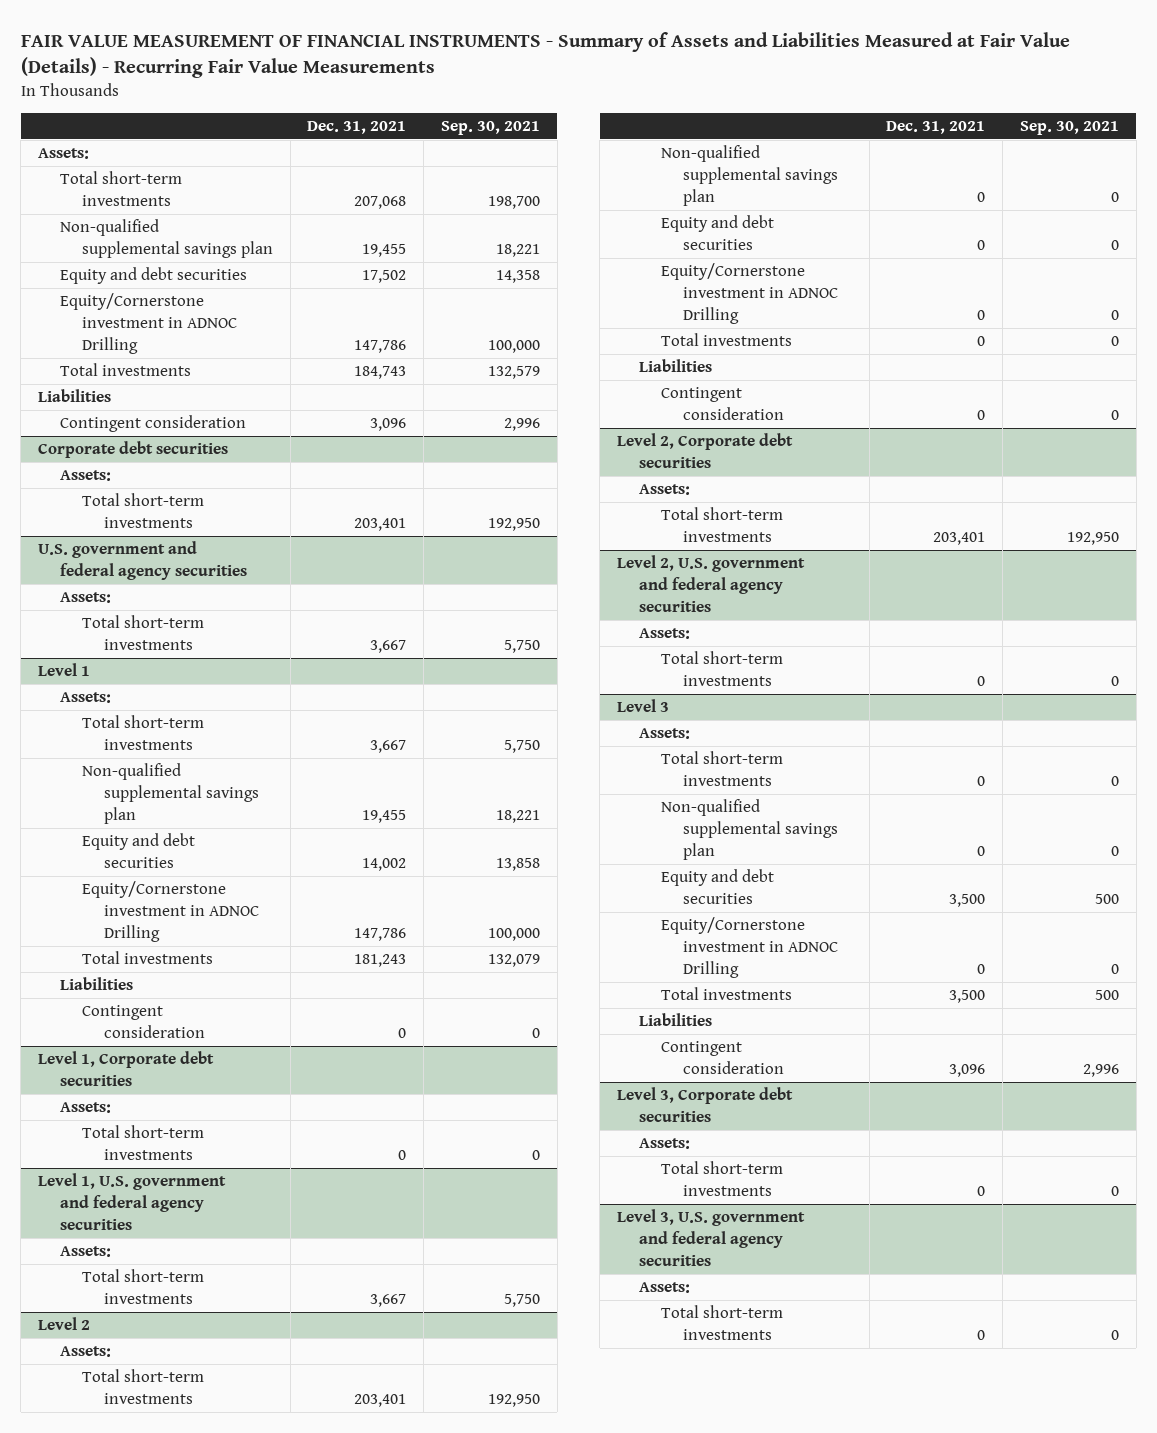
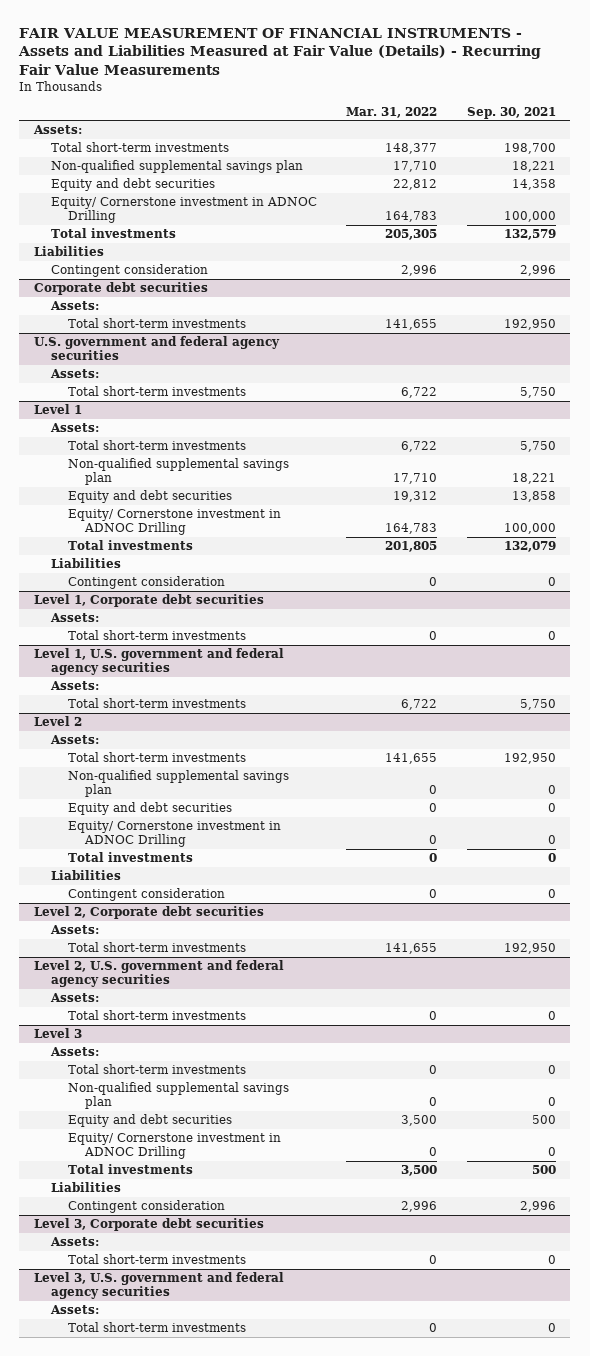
[20,31,1070,78] FAIR VALUE MEASUREMENT OF FINANCIAL INSTRUMENTS - Summary of Assets and Liabilities Measured at Fair Value (Details) - Recurring Fair Value Measurements -> [18,27,542,75] FAIR VALUE MEASUREMENT OF FINANCIAL INSTRUMENTS - Assets and Liabilities Measured at Fair Value (Details) - Recurring Fair Value Measurements
[307,120,407,134] Dec. 31, 2021 -> none
none -> [346,106,438,118] Mar. 31, 2022
[59,293,237,354] Equity/Cornerstone investment in ADNOC Drilling -> [51,197,318,224] Equity/ Cornerstone investment in ADNOC Drilling
[81,881,259,942] Equity/Cornerstone investment in ADNOC Drilling -> [68,509,282,536] Equity/ Cornerstone investment in ADNOC Drilling
[660,263,838,324] Equity/Cornerstone investment in ADNOC Drilling -> [68,821,282,848] Equity/ Cornerstone investment in ADNOC Drilling
[660,917,838,978] Equity/Cornerstone investment in ADNOC Drilling -> [68,1133,282,1160] Equity/ Cornerstone investment in ADNOC Drilling

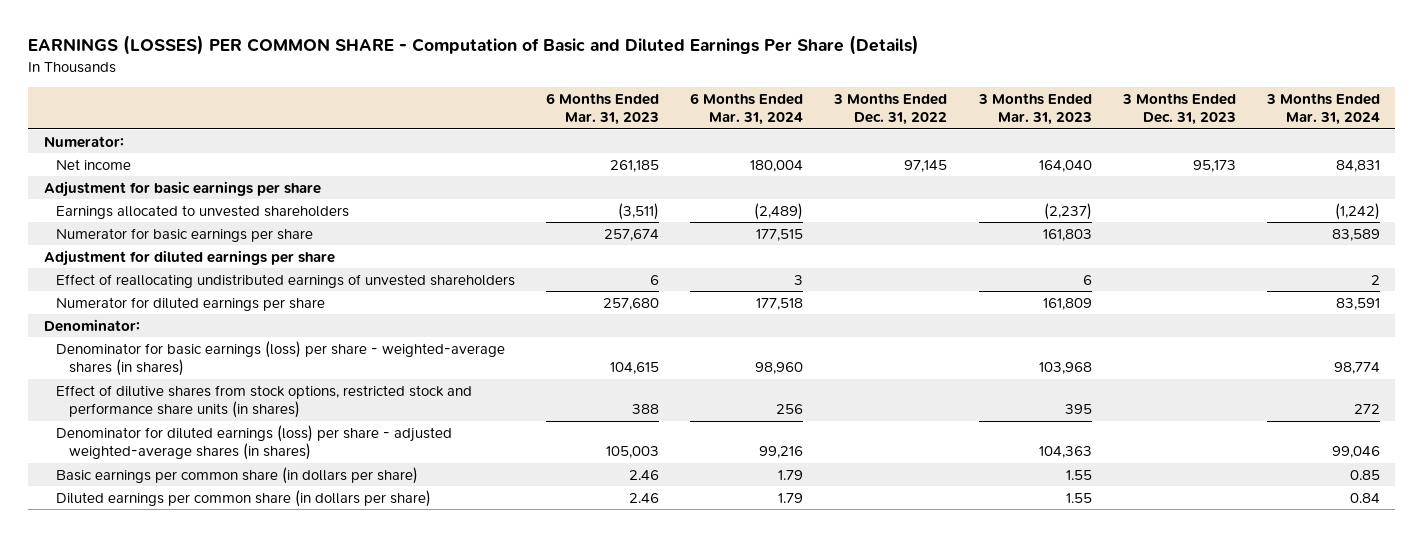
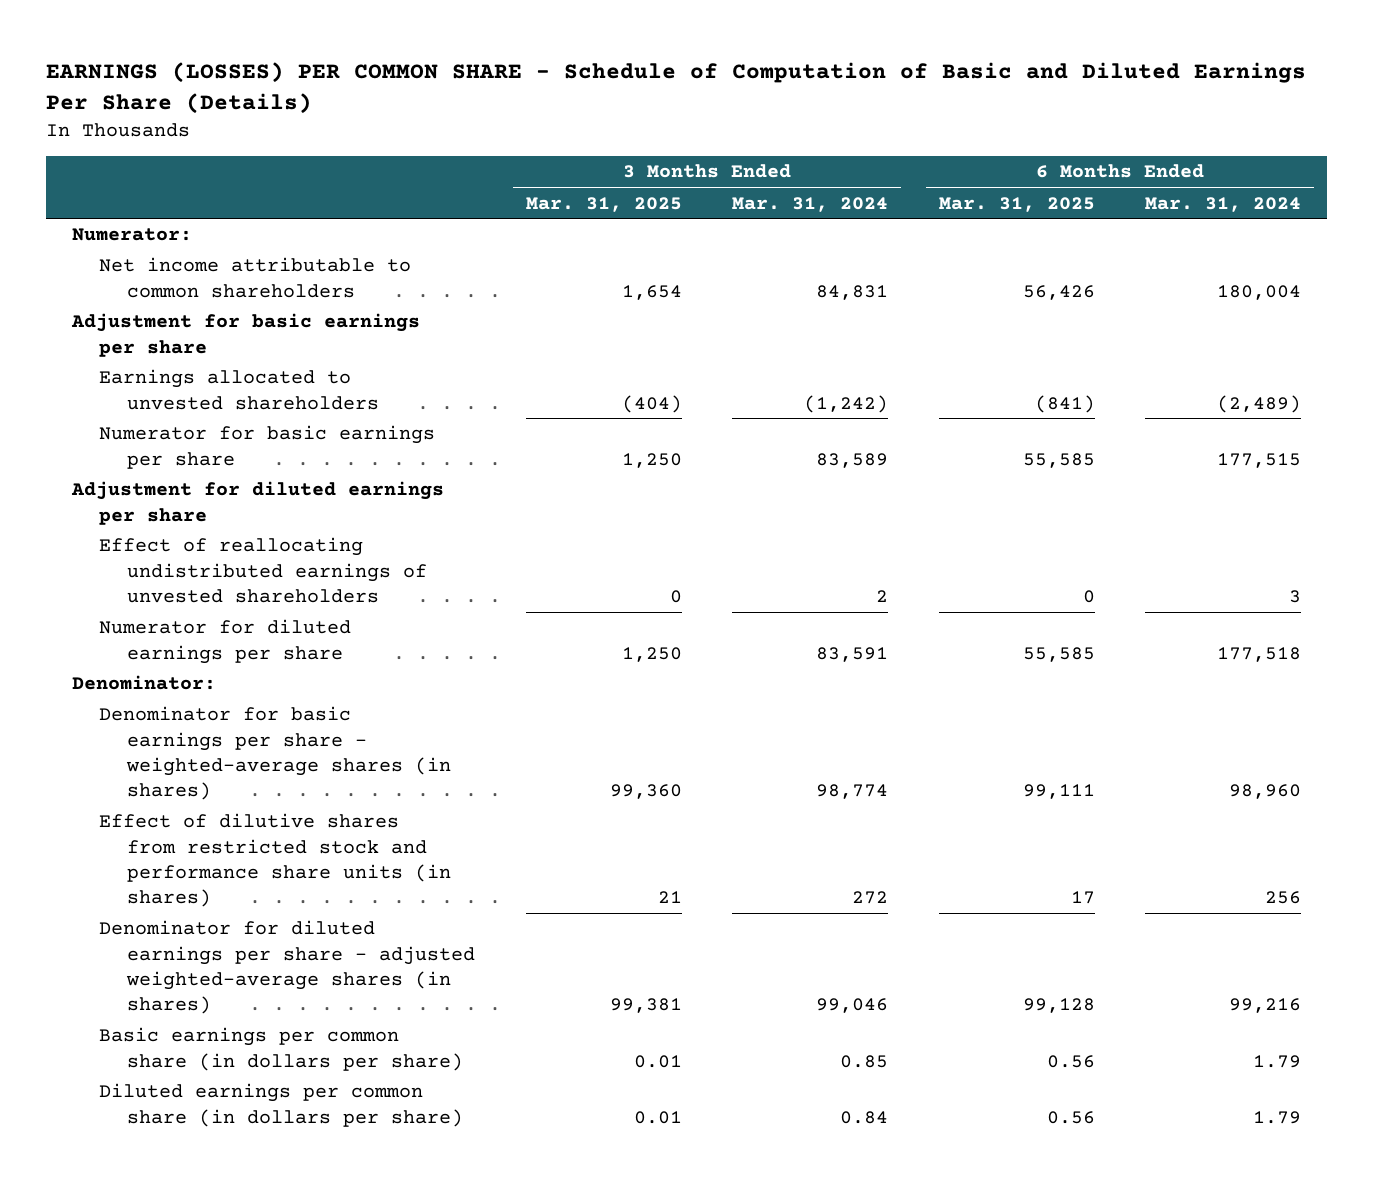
[28,35,920,56] EARNINGS (LOSSES) PER COMMON SHARE - Computation of Basic and Diluted Earnings Per Share (Details) -> [46,61,1307,114] EARNINGS (LOSSES) PER COMMON SHARE - Schedule of Computation of Basic and Diluted Earnings Per Share (Details)
[546,92,660,126] 6 Months Ended Mar. 31, 2023 -> none
[833,92,948,126] 3 Months Ended Dec. 31, 2022 -> none
[977,92,1092,126] 3 Months Ended Mar. 31, 2023 -> none
[1121,92,1236,126] 3 Months Ended Dec. 31, 2023 -> none
none -> [525,196,682,212] Mar. 31, 2025
none -> [938,196,1095,212] Mar. 31, 2025
[56,158,132,170] Net income -> [99,257,412,298] Net income attributable to common shareholders
[56,340,506,377] Denominator for basic earnings (loss) per share - weighted-average shares (in shares) -> [99,706,452,801] Denominator for basic earnings per share - weighted-average shares (in shares)
[56,384,473,419] Effect of dilutive shares from stock options, restricted stock and performance share units (in shares) -> [99,813,452,908] Effect of dilutive shares from restricted stock and performance share units (in shares)
[56,424,453,461] Denominator for diluted earnings (loss) per share - adjusted weighted-average shares (in shares) -> [99,920,476,1015] Denominator for diluted earnings per share - adjusted weighted-average shares (in shares)

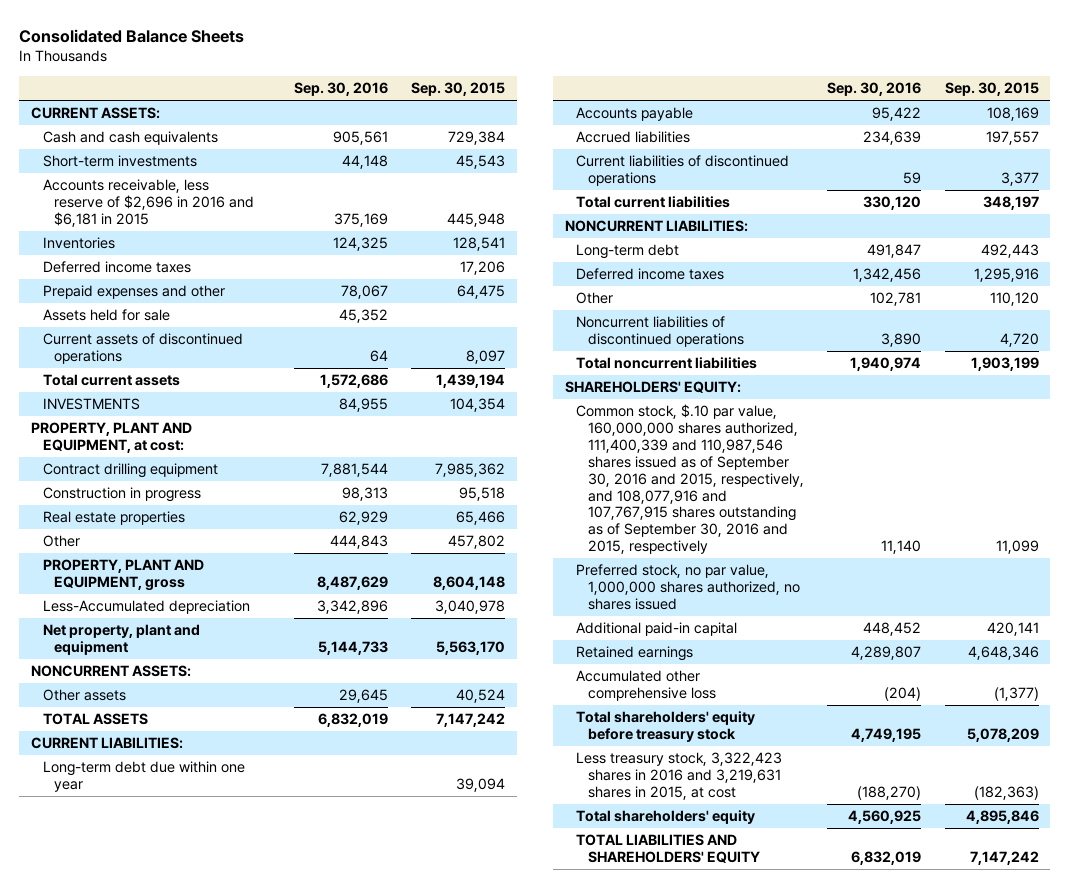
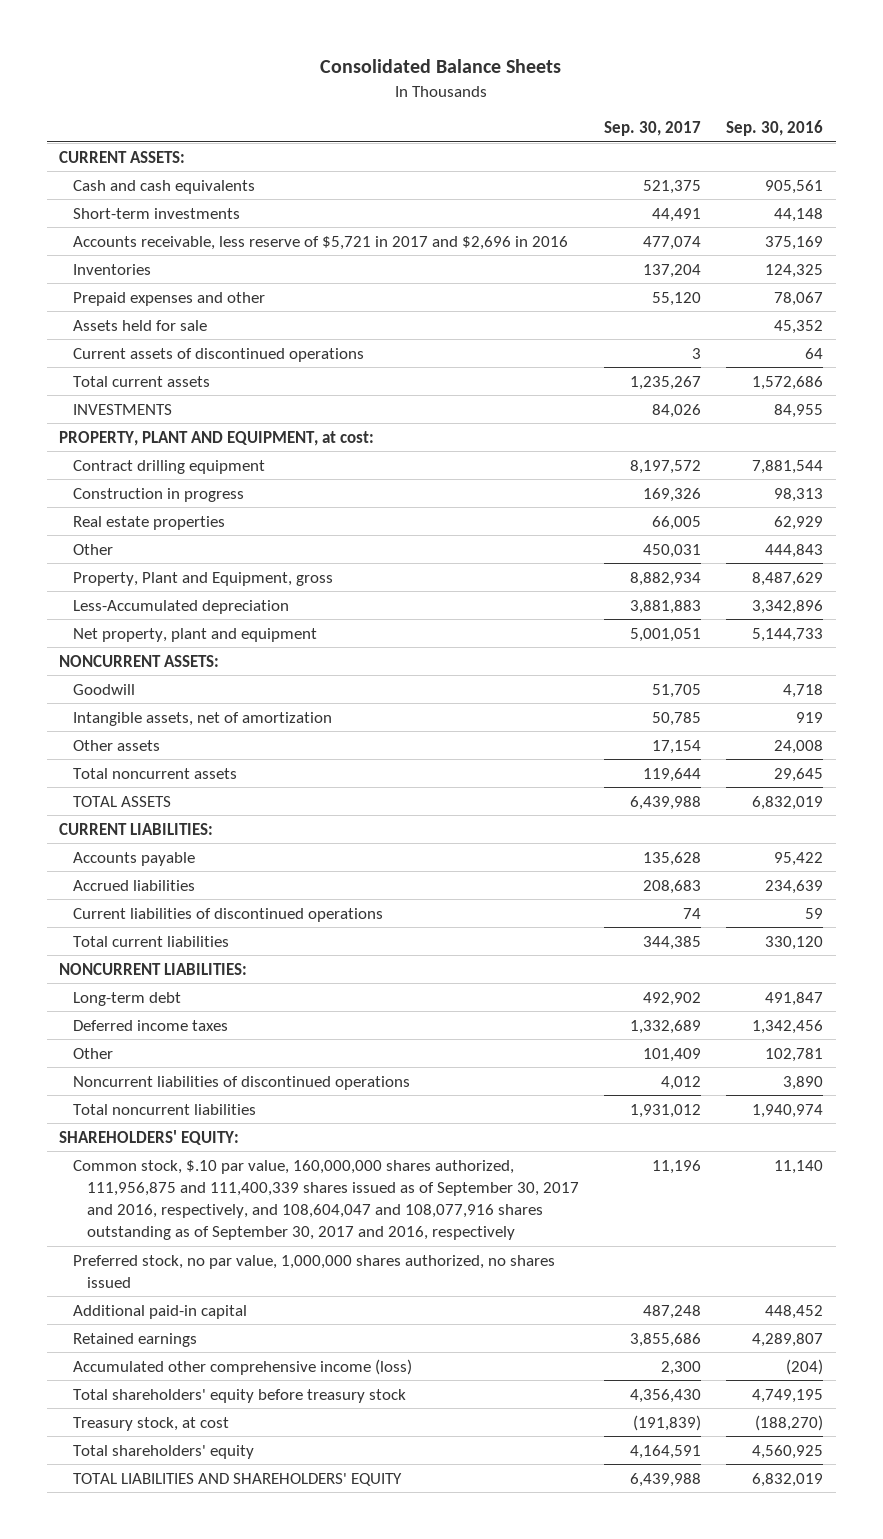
[410,82,505,97] Sep. 30, 2015 -> none
none -> [604,121,702,137] Sep. 30, 2017
[42,179,255,228] Accounts receivable, less reserve of $2,696 in 2016 and $6,181 in 2015 -> [73,235,569,250] Accounts receivable, less reserve of $5,721 in 2017 and $2,696 in 2016
[42,261,191,274] Deferred income taxes -> none
[42,559,204,592] PROPERTY, PLANT AND EQUIPMENT, gross -> [73,571,334,586] Property, Plant and Equipment, gross
none -> [73,683,136,695] Goodwill
none -> [73,711,333,726] Intangible assets, net of amortization
[338,689,388,704] 29,645 -> [774,739,824,754] 24,008
none -> [73,767,238,779] Total noncurrent assets
[42,761,245,793] Long-term debt due within one year -> none
[576,404,804,555] Common stock, $.10 par value, 160,000,000 shares authorized, 111,400,339 and 110,987,546 shares issued as of September 30, 2016 and 2015, respectively, and 108,077,916 and 107,767,915 shares outstanding as of September 30, 2016 and 2015, respectively -> [73,1159,579,1241] Common stock, $.10 par value, 160,000,000 shares authorized, 111,956,875 and 111,400,339 shares issued as of September 30, 2017 and 2016, respectively, and 108,604,047 and 108,077,916 shares outstanding as of September 30, 2017 and 2016, respectively
[576,670,716,702] Accumulated other comprehensive loss -> [73,1358,413,1375] Accumulated other comprehensive income (loss)
[576,752,783,801] Less treasury stock, 3,322,423 shares in 2016 and 3,219,631 shares in 2015, at cost -> [73,1416,230,1431] Treasury stock, at cost

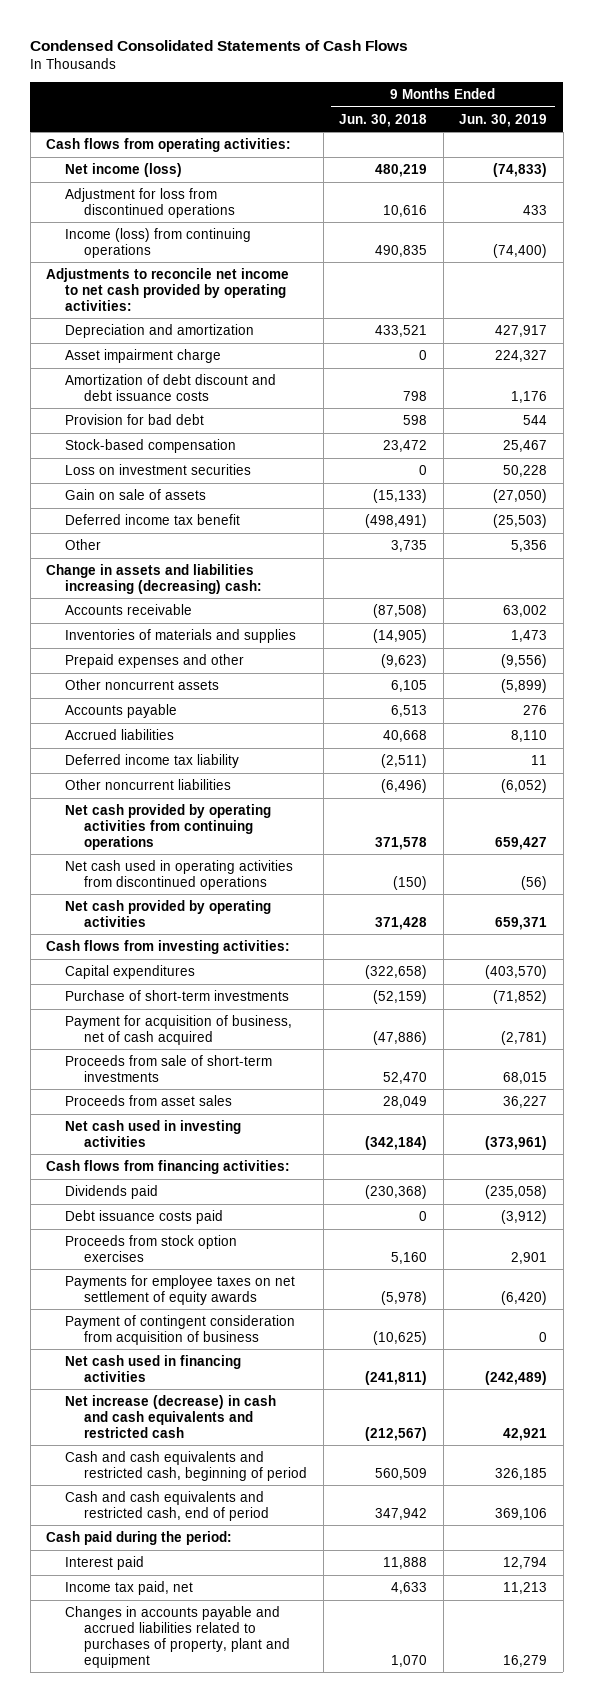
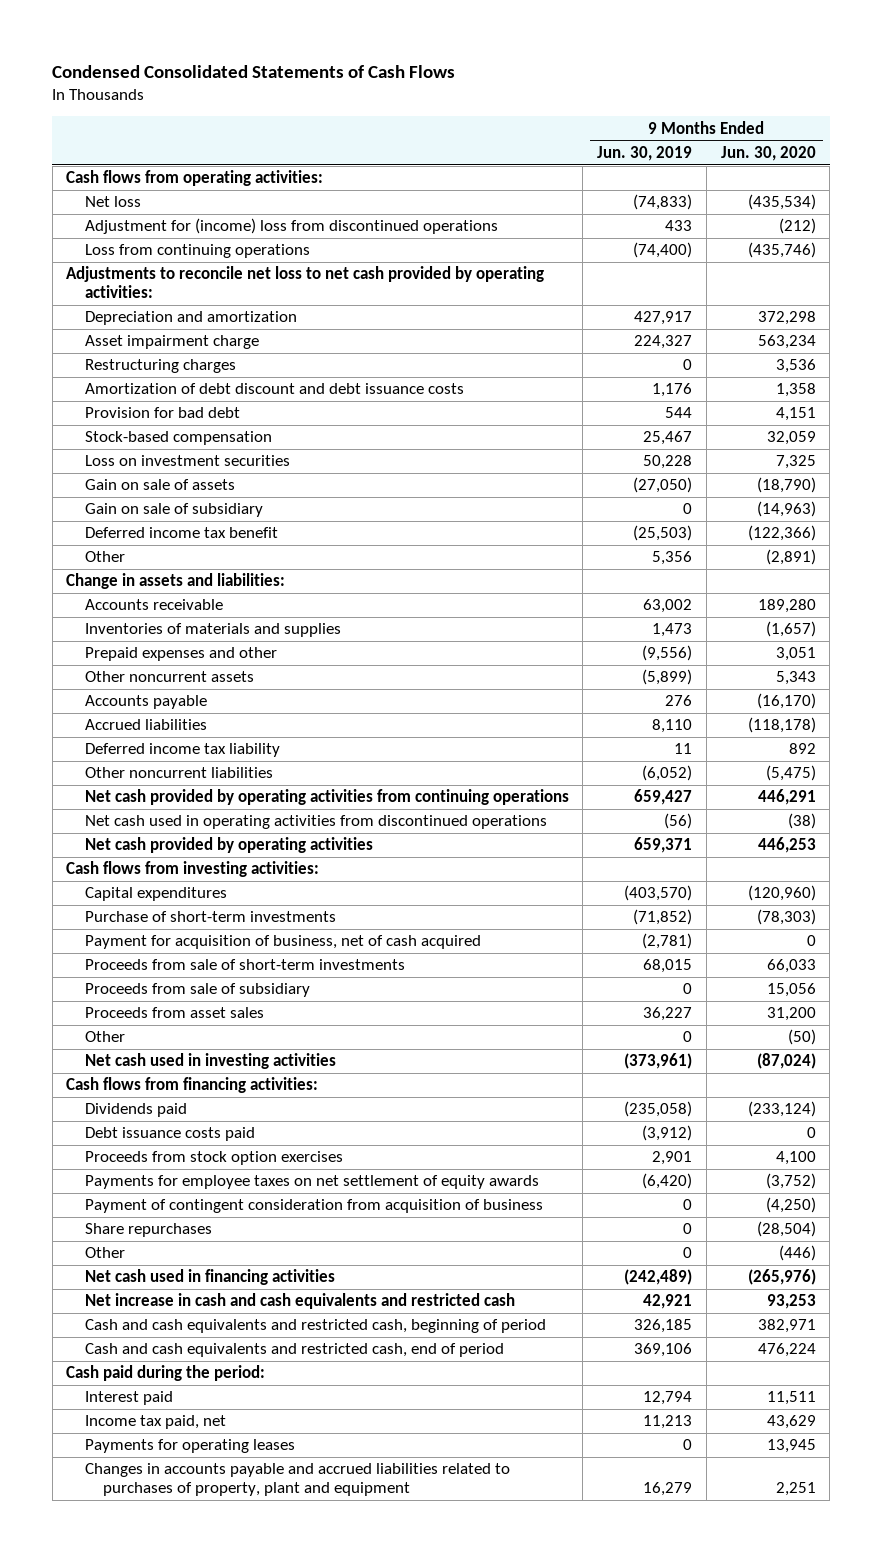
[339,113,428,127] Jun. 30, 2018 -> none
none -> [720,145,816,161] Jun. 30, 2020
[65,162,183,177] Net income (loss) -> [84,196,141,208] Net loss
[65,187,236,218] Adjustment for loss from discontinued operations -> [84,218,498,235] Adjustment for (income) loss from discontinued operations
[65,227,252,258] Income (loss) from continuing operations -> [84,244,310,259] Loss from continuing operations
[46,267,290,311] Adjustments to reconcile net income to net cash provided by operating activities: -> [66,266,545,299] Adjustments to reconcile net loss to net cash provided by operating activities:
none -> [84,359,236,374] Restructuring charges
none -> [84,503,263,518] Gain on sale of subsidiary
[46,563,263,594] Change in assets and liabilities increasing (decreasing) cash: -> [66,573,286,590] Change in assets and liabilities:
none -> [84,983,310,998] Proceeds from sale of subsidiary
none -> [84,1031,125,1043] Other
none -> [84,1223,212,1238] Share repurchases
none -> [84,1247,125,1259] Other
[65,1394,277,1438] Net increase (decrease) in cash and cash equivalents and restricted cash -> [84,1293,515,1310] Net increase in cash and cash equivalents and restricted cash
none -> [84,1439,295,1454] Payments for operating leases

